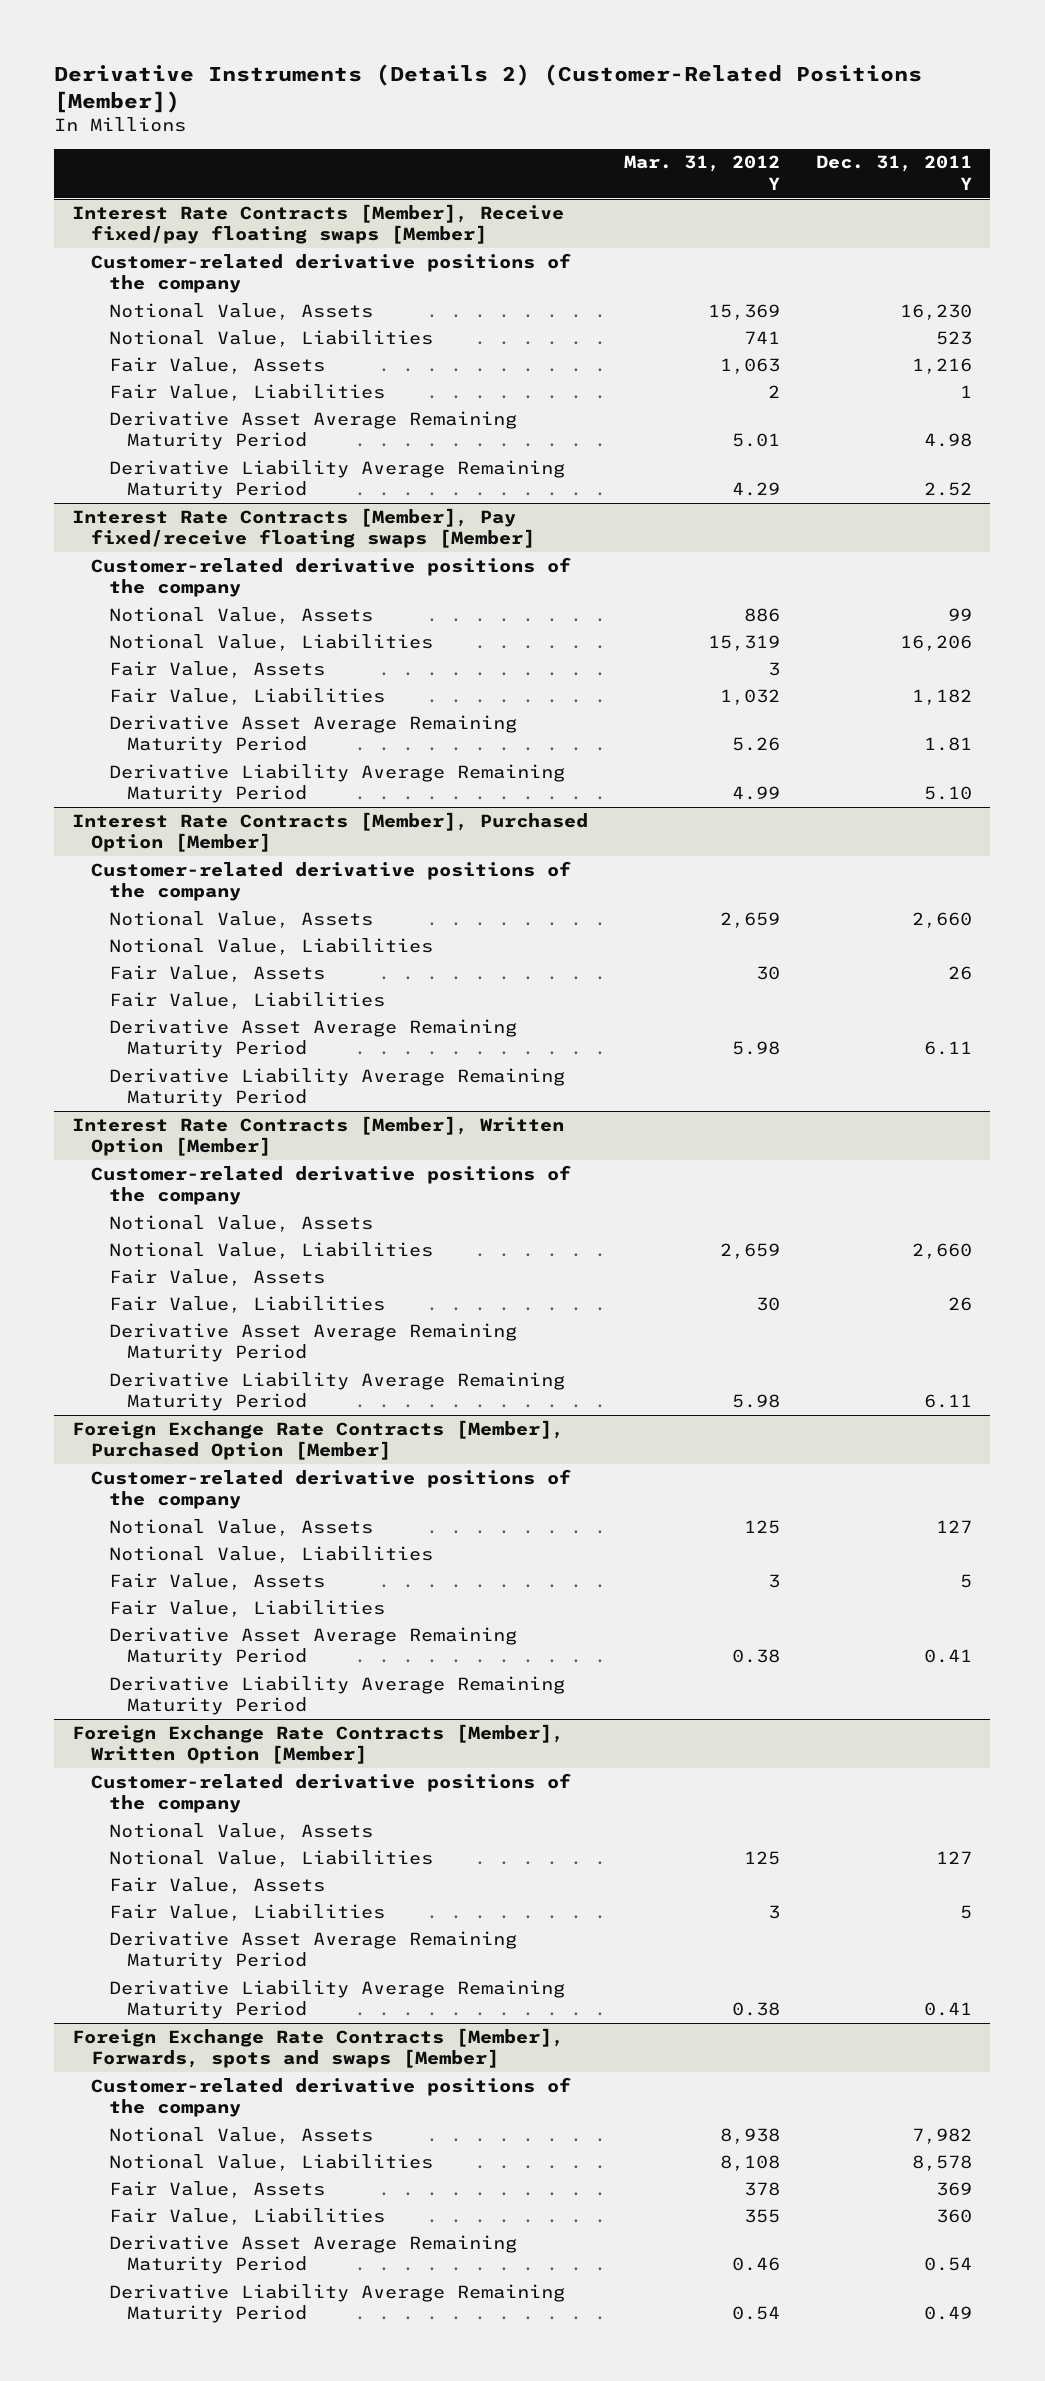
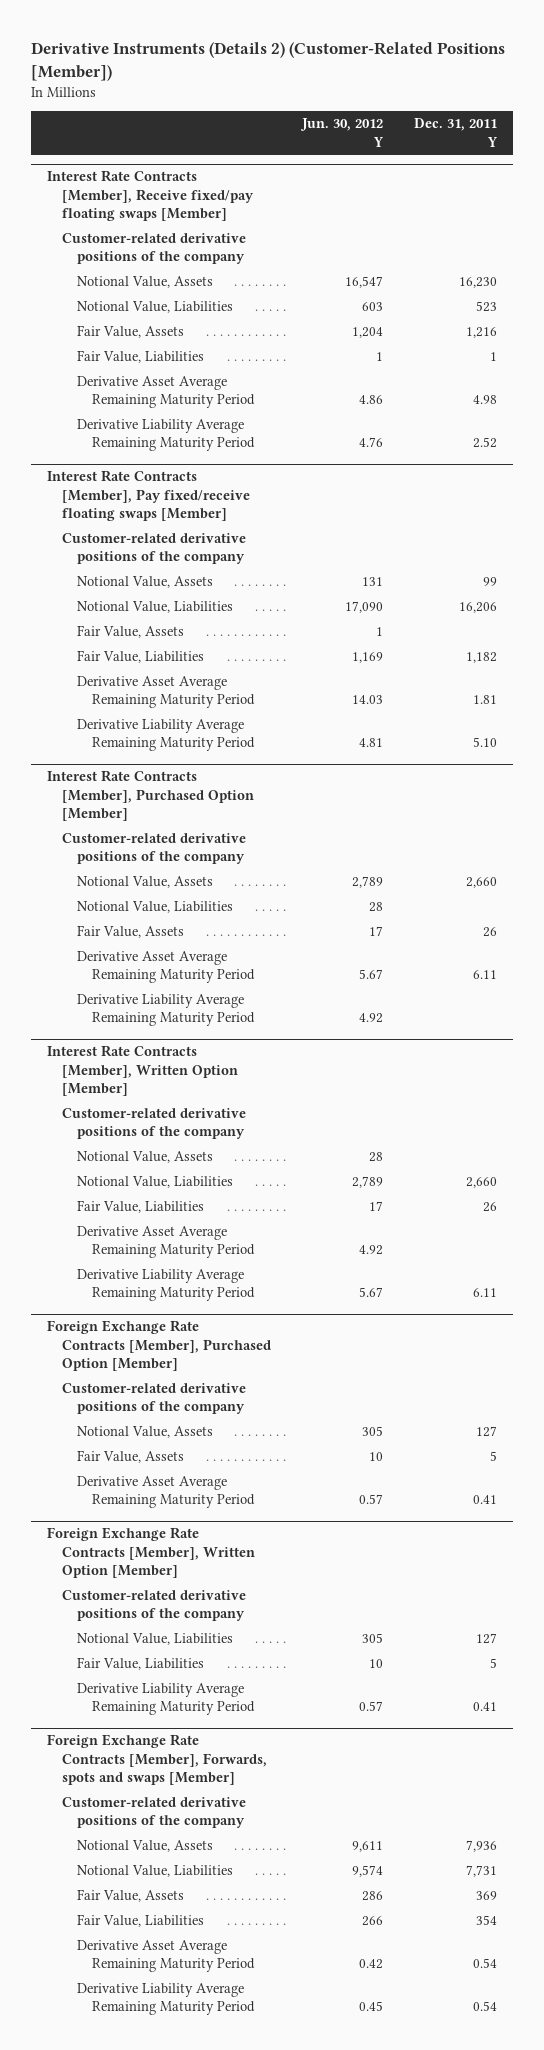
[624,155,781,191] Mar. 31, 2012 Y -> none
none -> [300,118,385,147] Jun. 30, 2012 Y
[108,991,385,1009] Fair Value, Liabilities -> none
[108,1268,325,1286] Fair Value, Assets -> none
[108,1545,433,1563] Notional Value, Liabilities -> none
[108,1599,385,1617] Fair Value, Liabilities -> none
[108,1675,565,1716] Derivative Liability Average Remaining Maturity Period -> none
[108,1822,373,1840] Notional Value, Assets -> none
[108,1876,325,1894] Fair Value, Assets -> none
[108,1930,517,1971] Derivative Asset Average Remaining Maturity Period -> none
[912,2127,973,2144] 7,982 -> [466,1840,498,1853] 7,936
[912,2154,973,2171] 8,578 -> [466,1865,498,1878] 7,731
[936,2208,973,2223] 360 -> [476,1915,498,1926] 354
[924,2306,973,2321] 0.49 -> [473,2001,498,2012] 0.54

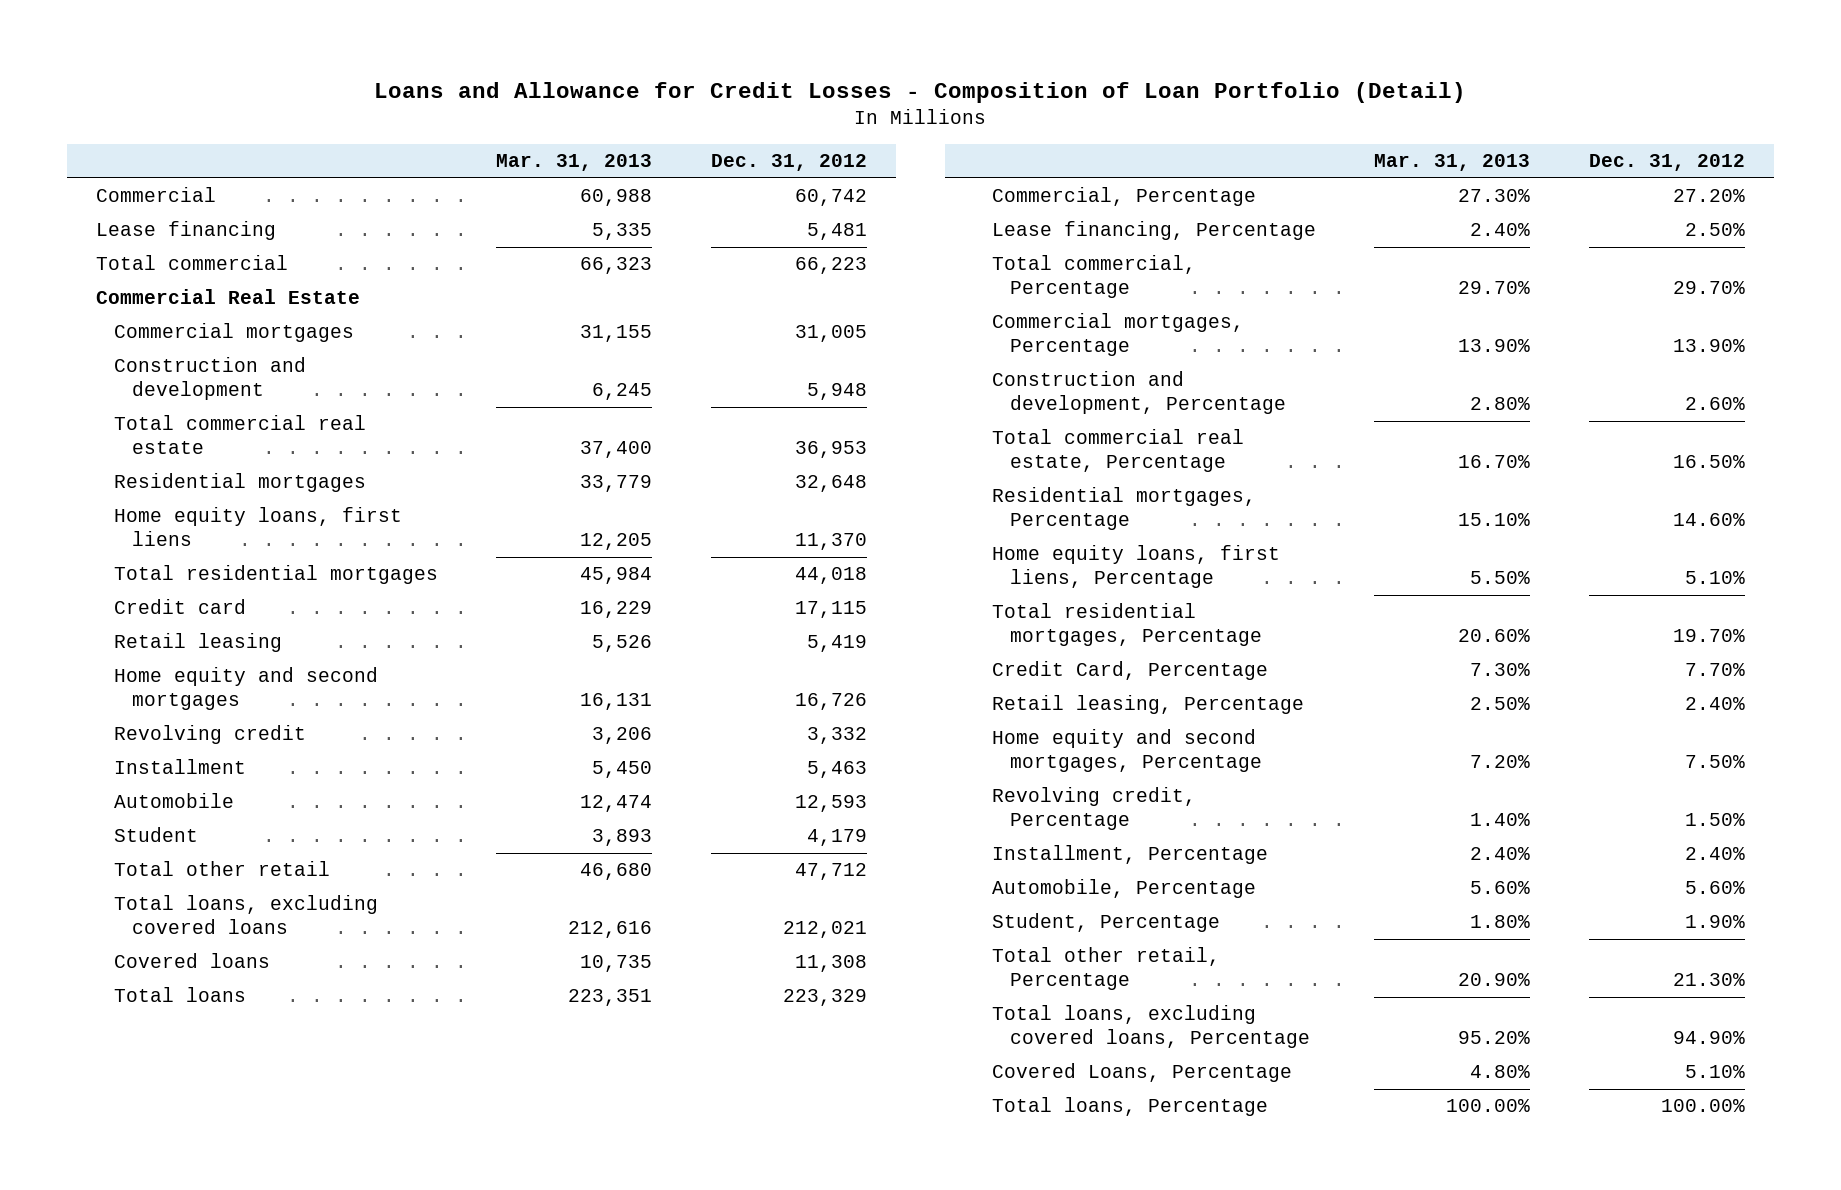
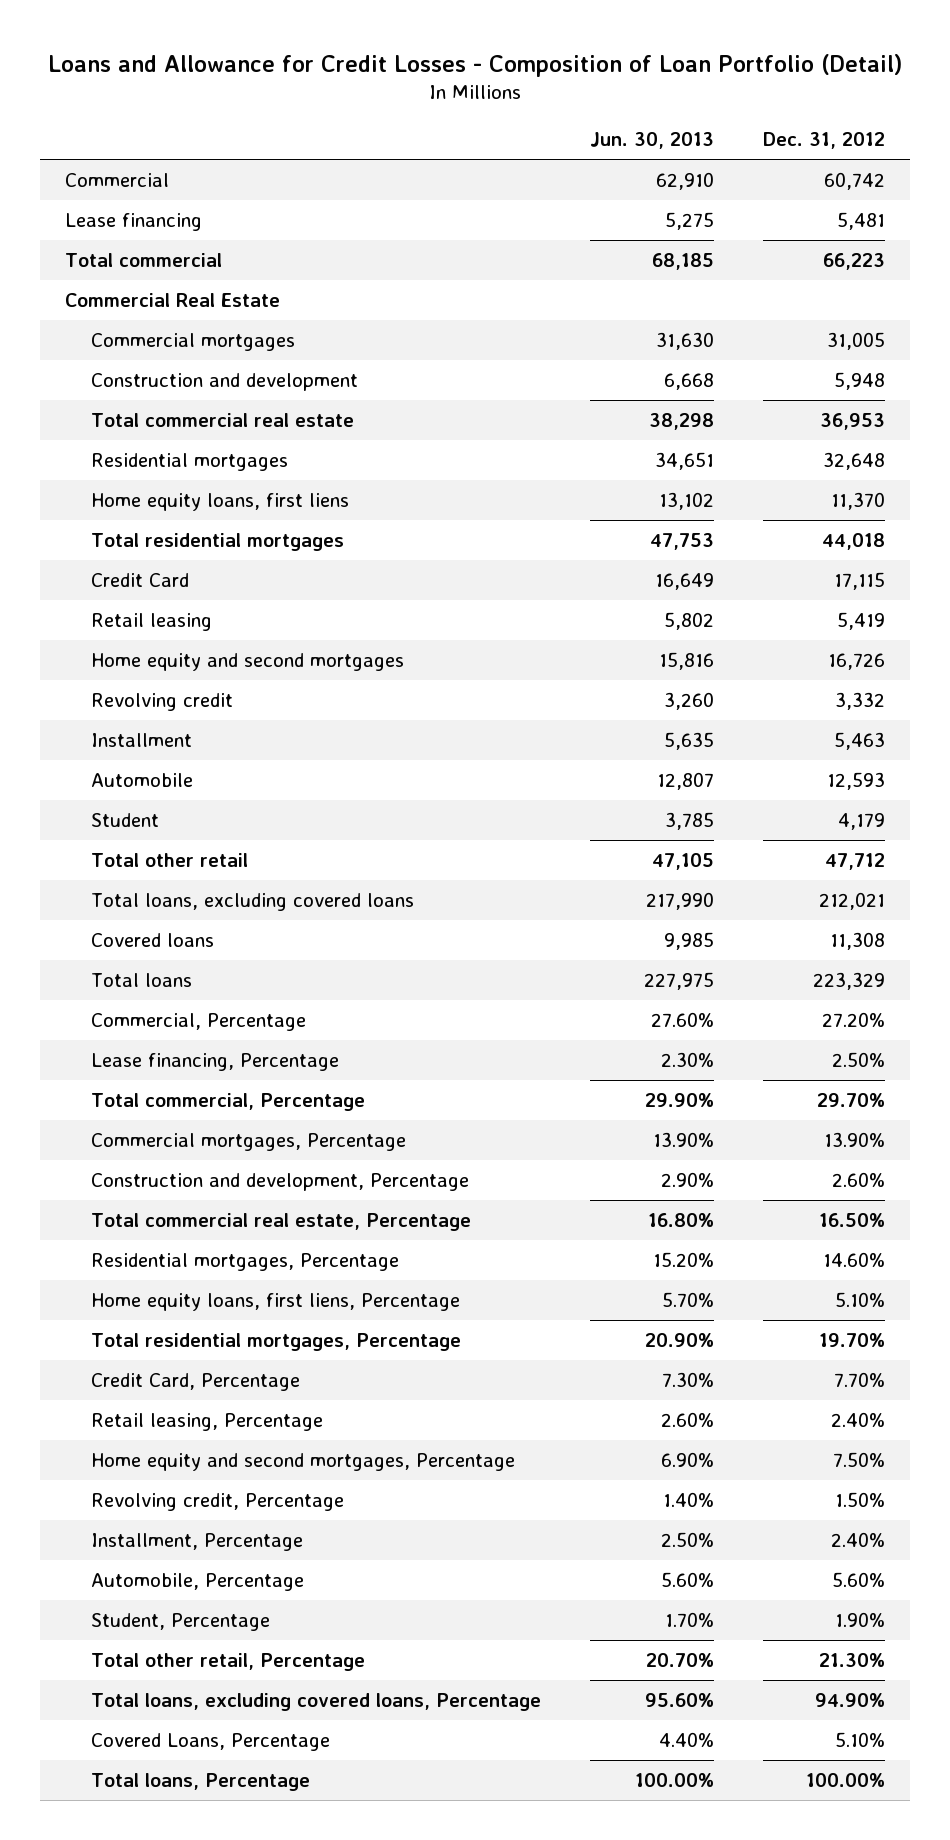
[496,154,653,172] Mar. 31, 2013 -> none
none -> [590,132,715,150] Jun. 30, 2013
[114,599,247,615] Credit card -> [90,573,189,588] Credit Card

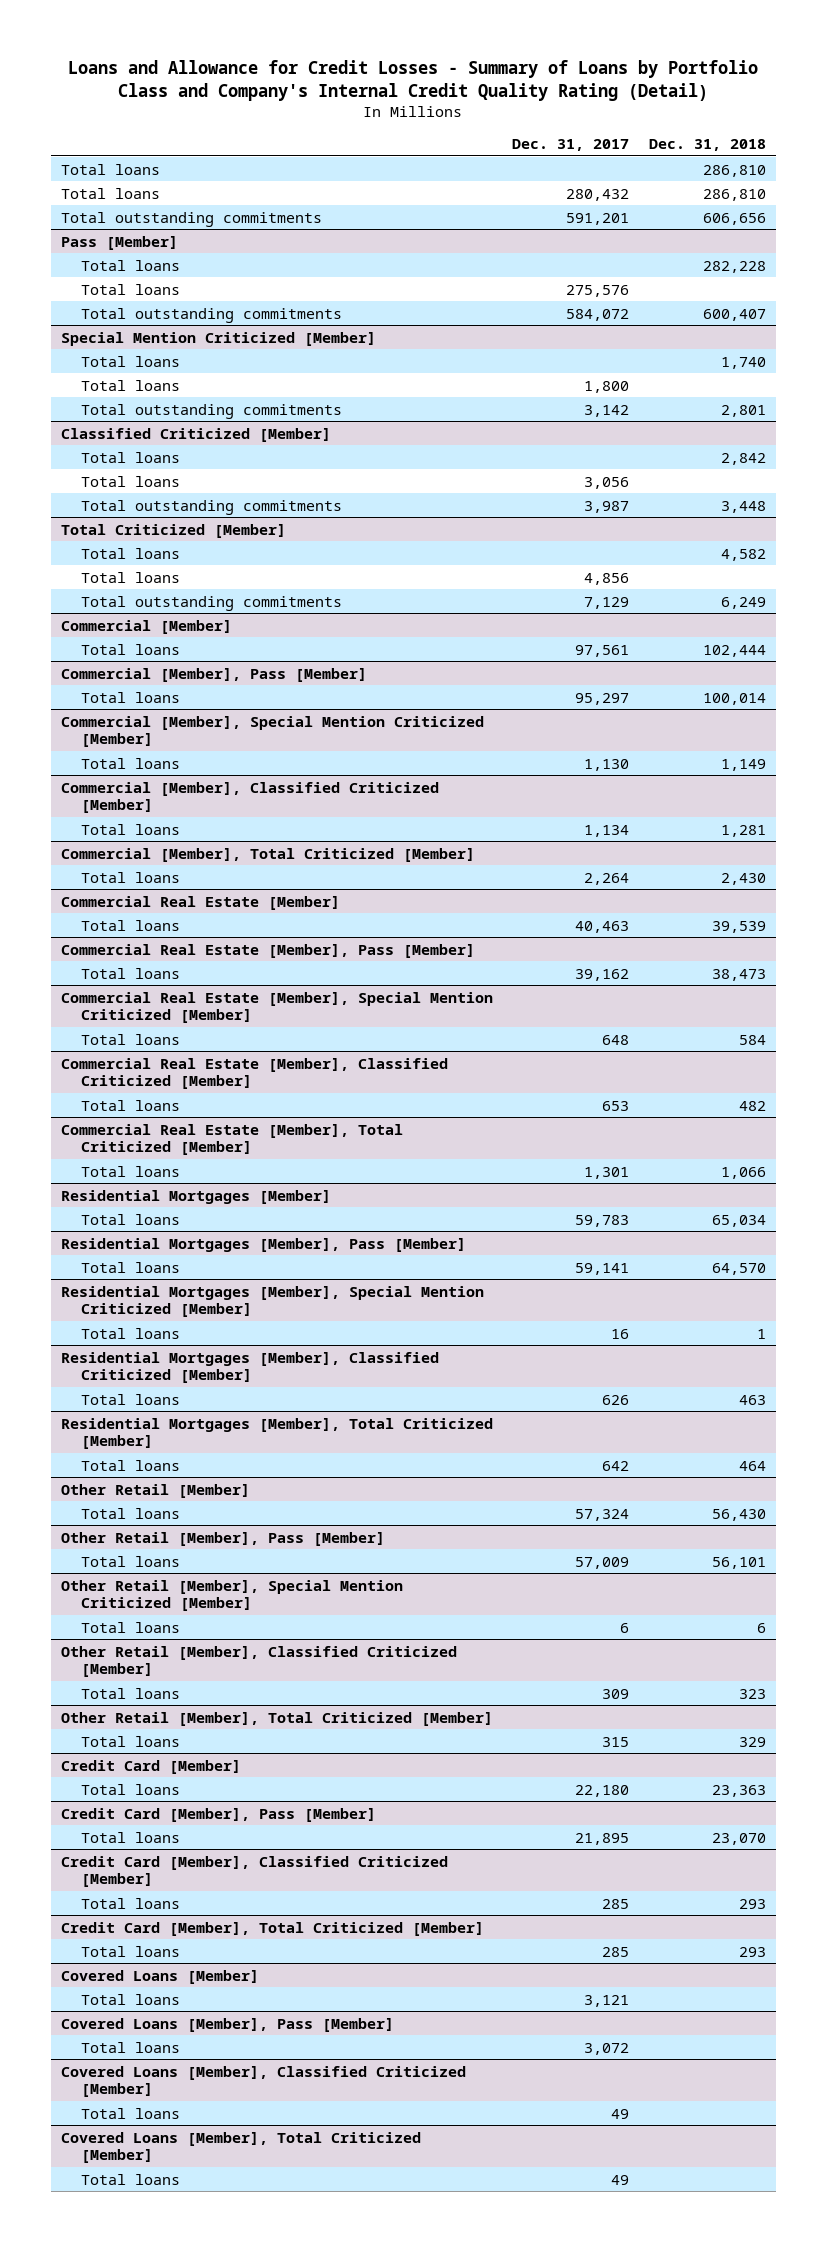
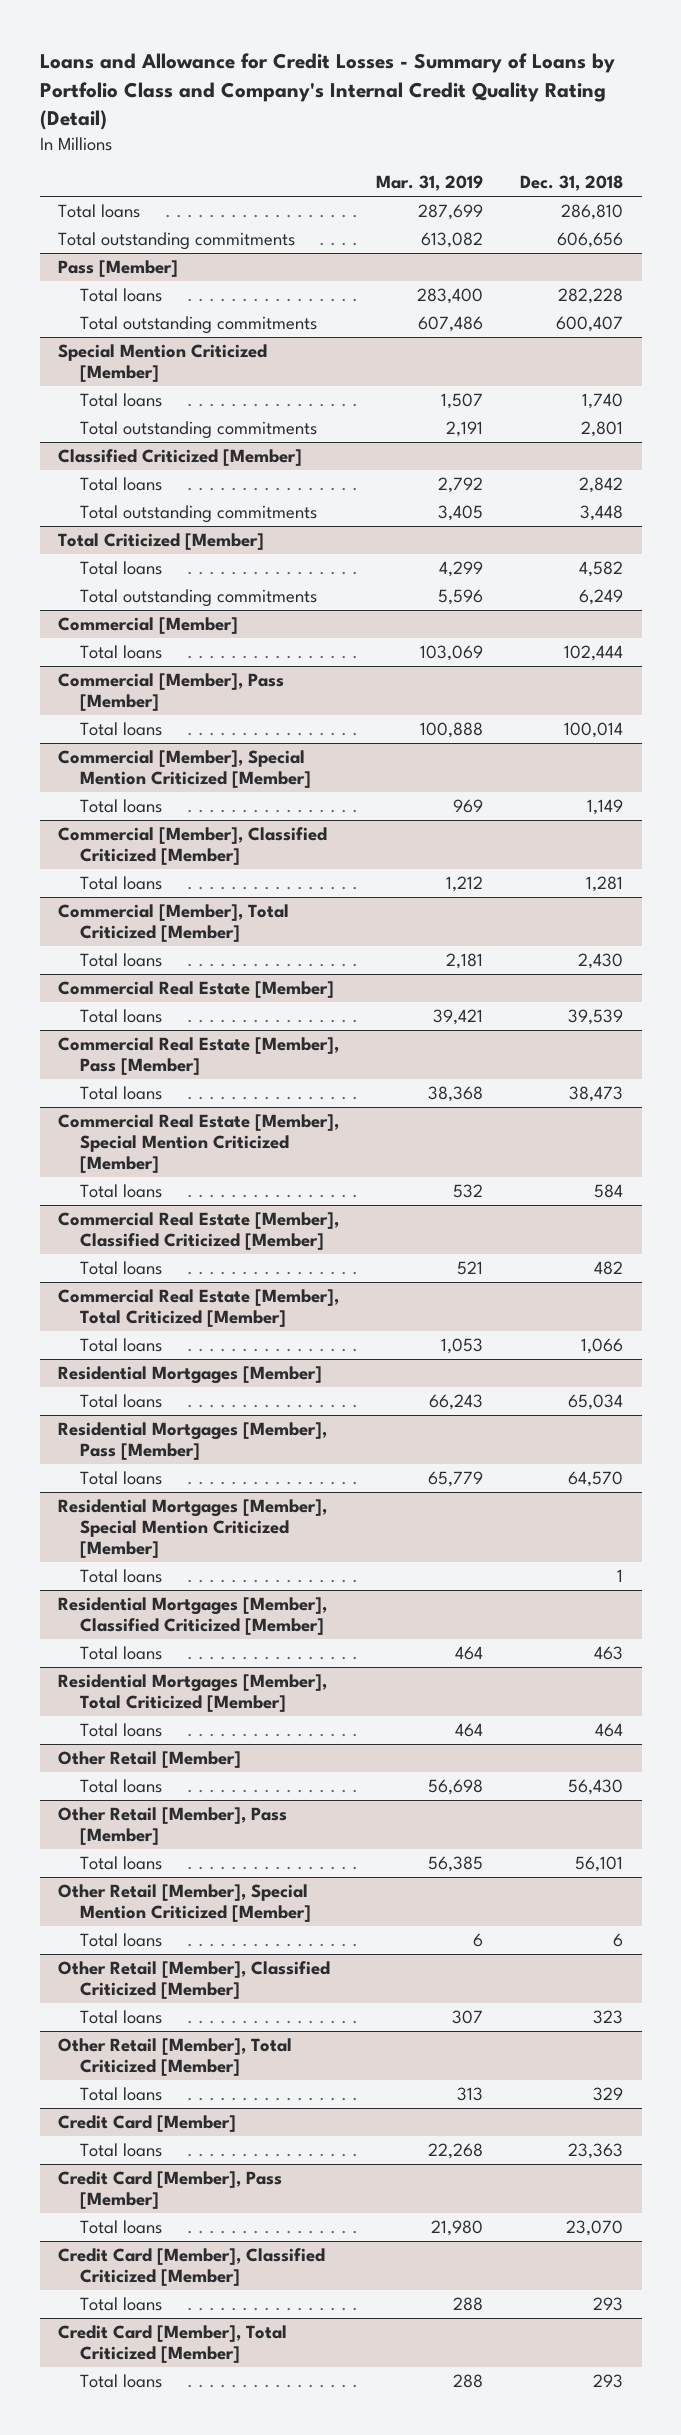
[512,138,630,151] Dec. 31, 2017 -> none
none -> [376,175,484,192] Mar. 31, 2019
[60,187,160,199] Total loans -> none
[80,283,180,295] Total loans -> none
[80,379,180,391] Total loans -> none
[80,475,180,487] Total loans -> none
[80,571,180,583] Total loans -> none
[60,1969,259,1984] Covered Loans [Member] -> none
[80,1993,180,2005] Total loans -> none
[60,2017,394,2032] Covered Loans [Member], Pass [Member] -> none
[80,2041,180,2053] Total loans -> none
[60,2065,466,2097] Covered Loans [Member], Classified Criticized [Member] -> none
[80,2107,180,2119] Total loans -> none
[60,2131,421,2163] Covered Loans [Member], Total Criticized [Member] -> none
[80,2173,180,2185] Total loans -> none

